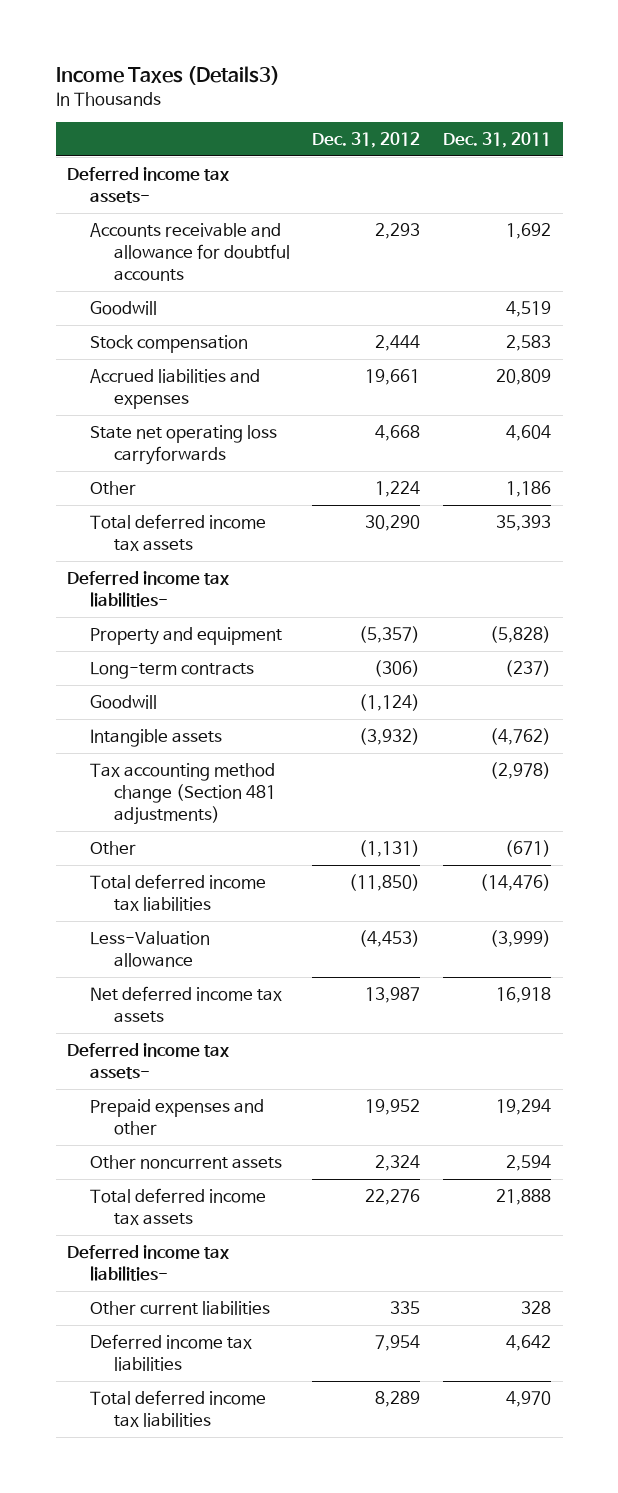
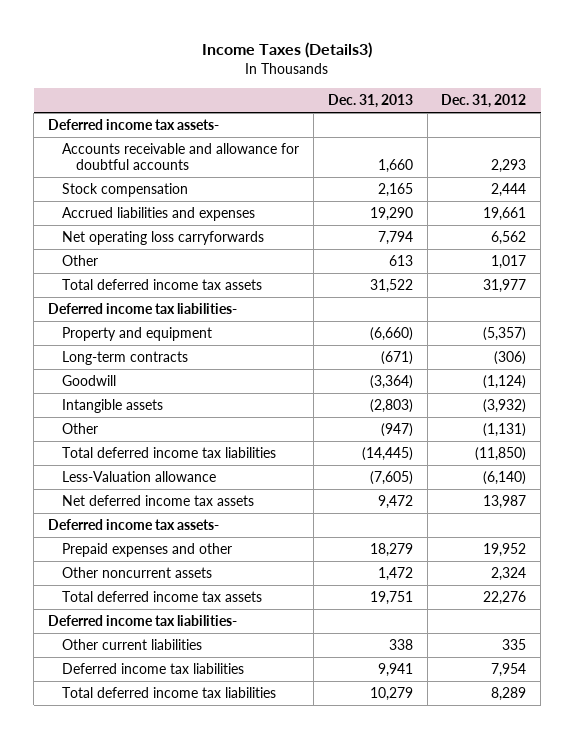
[443,132,552,149] Dec. 31, 2011 -> none
none -> [327,93,413,108] Dec. 31, 2013
[90,301,158,316] Goodwill -> none
[90,425,278,466] State net operating loss carryforwards -> [62,231,265,246] Net operating loss carryforwards
[375,425,421,442] 4,668 -> [491,231,527,246] 6,562
[375,481,421,498] 1,224 -> [491,255,527,270] 1,017
[365,515,421,532] 30,290 -> [483,279,527,294] 31,977
[90,763,276,826] Tax accounting method change (Section 481 adjustments) -> none
[359,930,421,948] (4,453) -> [483,471,527,486] (6,140)

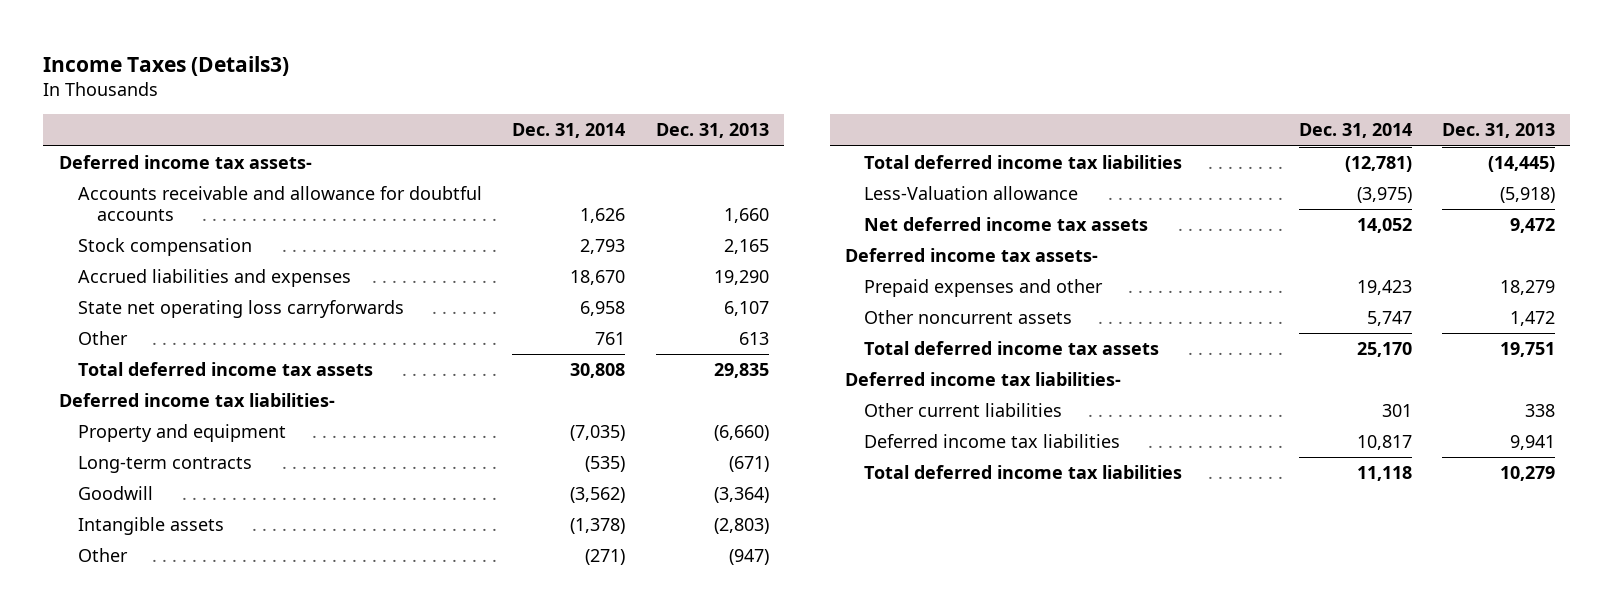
[441,93,527,108] Dec. 31, 2012 -> none
none -> [512,123,626,139] Dec. 31, 2014
[62,231,265,246] Net operating loss carryforwards -> [77,300,404,319] State net operating loss carryforwards
[377,231,413,246] 7,794 -> [723,301,769,317] 6,107
[369,279,413,294] 31,522 -> [713,363,769,379] 29,835
[369,471,413,486] (7,605) -> [1500,187,1556,204] (5,918)

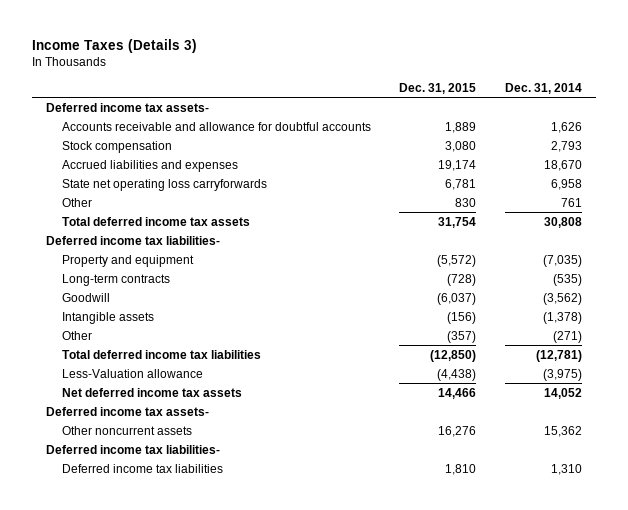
[43,55,290,76] Income Taxes (Details3) -> [31,39,197,54] Income Taxes (Details 3)
[655,123,769,139] Dec. 31, 2013 -> none
none -> [399,82,477,94] Dec. 31, 2015
[864,279,1104,298] Prepaid expenses and other -> none
[864,341,1160,356] Total deferred income tax assets -> none
[1366,311,1412,327] 5,747 -> [543,425,582,437] 15,362
[864,403,1063,418] Other current liabilities -> none
[864,465,1183,480] Total deferred income tax liabilities -> none
[1356,435,1412,451] 10,817 -> [550,463,582,475] 1,310

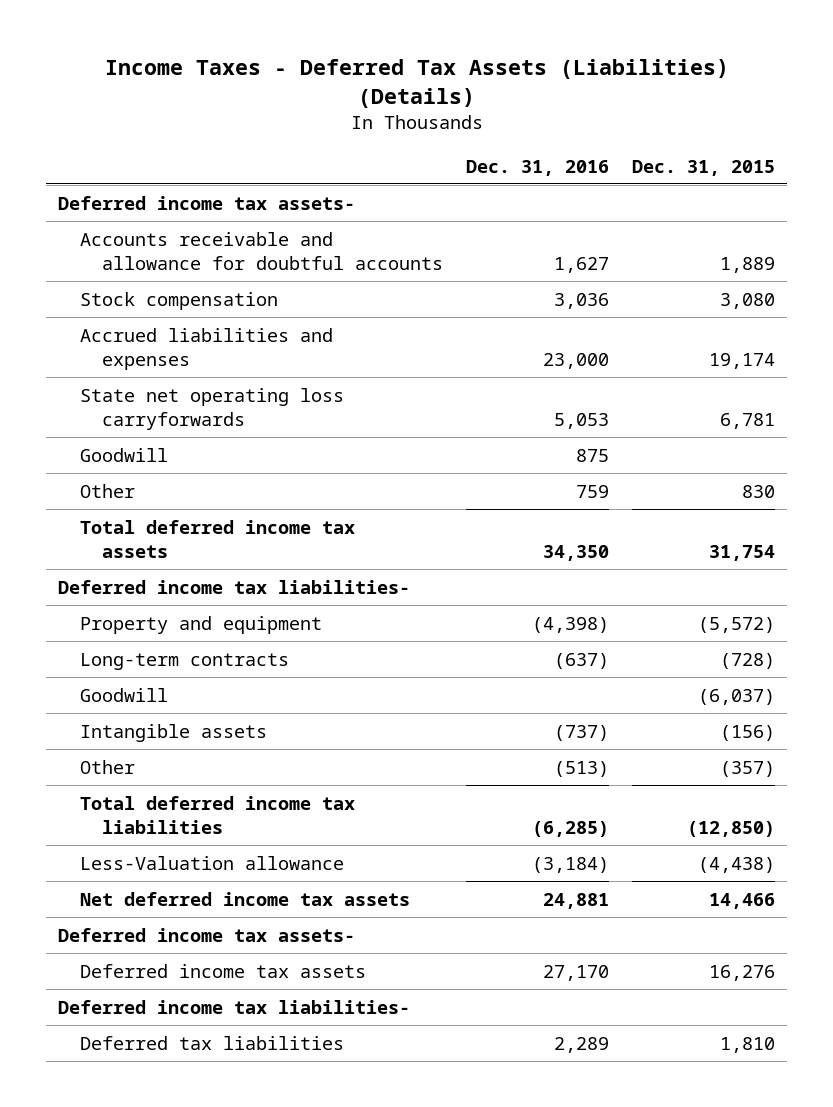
[31,39,197,54] Income Taxes (Details 3) -> [104,59,729,108] Income Taxes - Deferred Tax Assets (Liabilities) (Details)
[504,82,582,94] Dec. 31, 2014 -> none
none -> [466,159,610,176] Dec. 31, 2016
none -> [79,447,168,462] Goodwill
[62,425,193,435] Other noncurrent assets -> [79,963,366,978] Deferred income tax assets
[62,463,224,473] Deferred income tax liabilities -> [79,1035,344,1050] Deferred tax liabilities

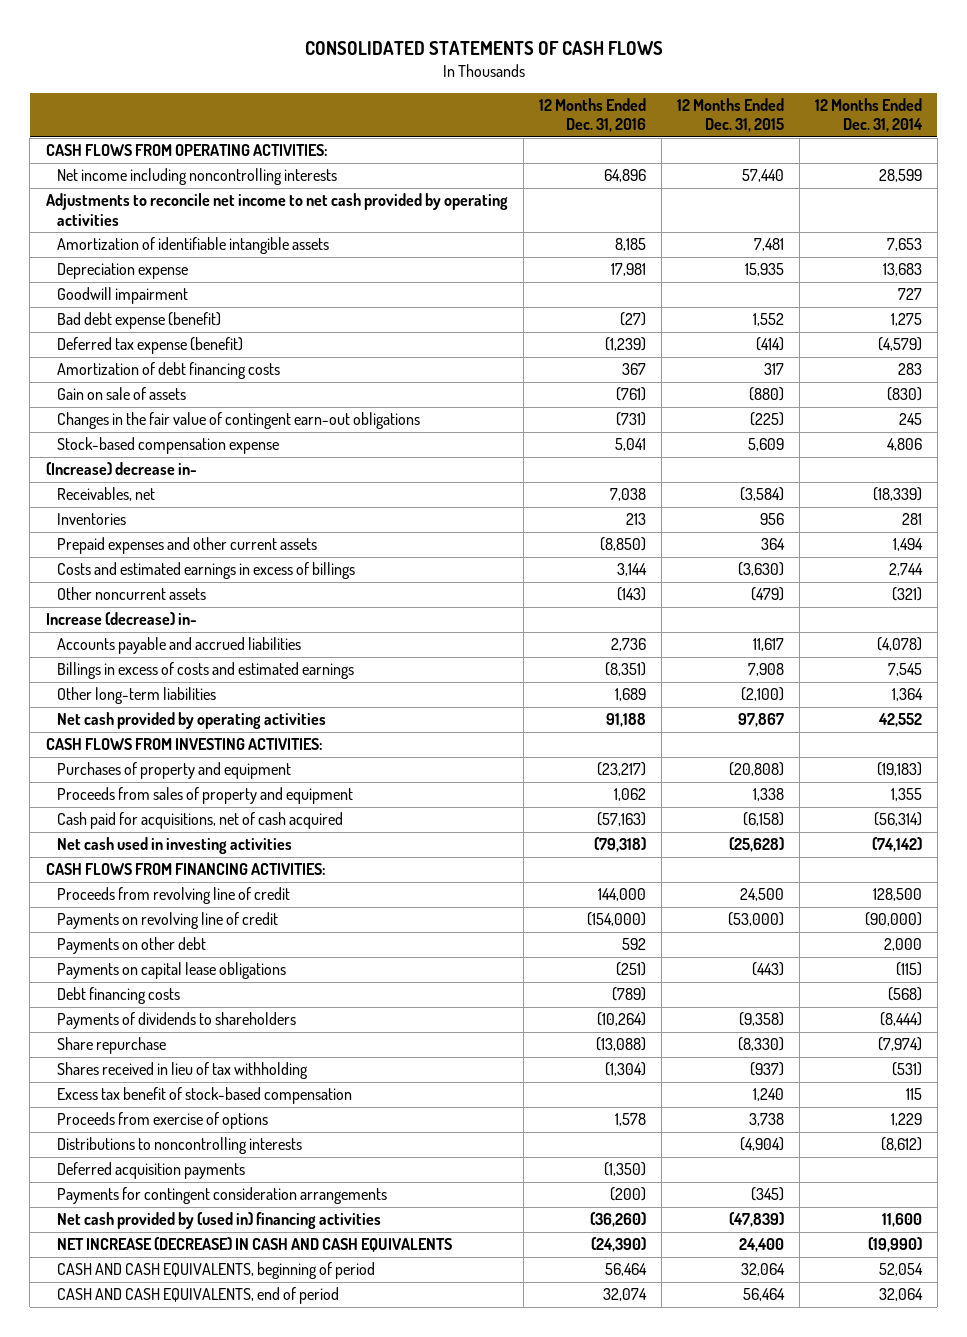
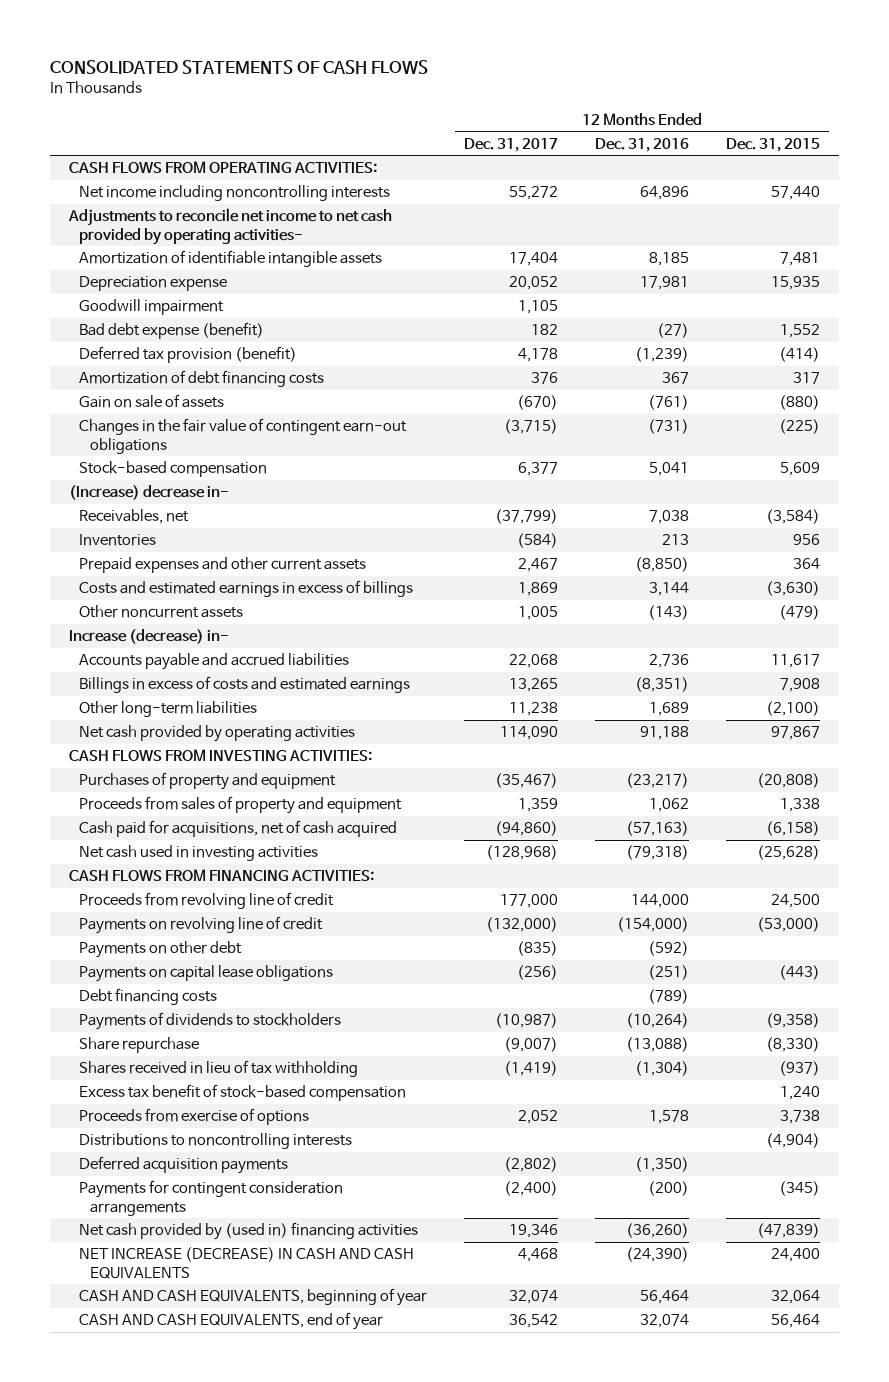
[814,97,923,133] 12 Months Ended Dec. 31, 2014 -> none
none -> [464,137,559,152] Dec. 31, 2017
[45,193,508,226] Adjustments to reconcile net income to net cash provided by operating activities -> [67,208,392,245] Adjustments to reconcile net income to net cash provided by operating activities-
[57,337,244,355] Deferred tax expense (benefit) -> [79,346,298,364] Deferred tax provision (benefit)
[57,437,280,455] Stock-based compensation expense -> [79,461,268,478] Stock-based compensation
[621,938,646,951] 592 -> [648,941,690,957] (592)
[57,1012,297,1030] Payments of dividends to shareholders -> [79,1012,342,1031] Payments of dividends to stockholders
[57,1262,376,1280] CASH AND CASH EQUIVALENTS, beginning of period -> [79,1288,428,1307] CASH AND CASH EQUIVALENTS, beginning of year
[57,1287,340,1305] CASH AND CASH EQUIVALENTS, end of period -> [79,1312,384,1331] CASH AND CASH EQUIVALENTS, end of year

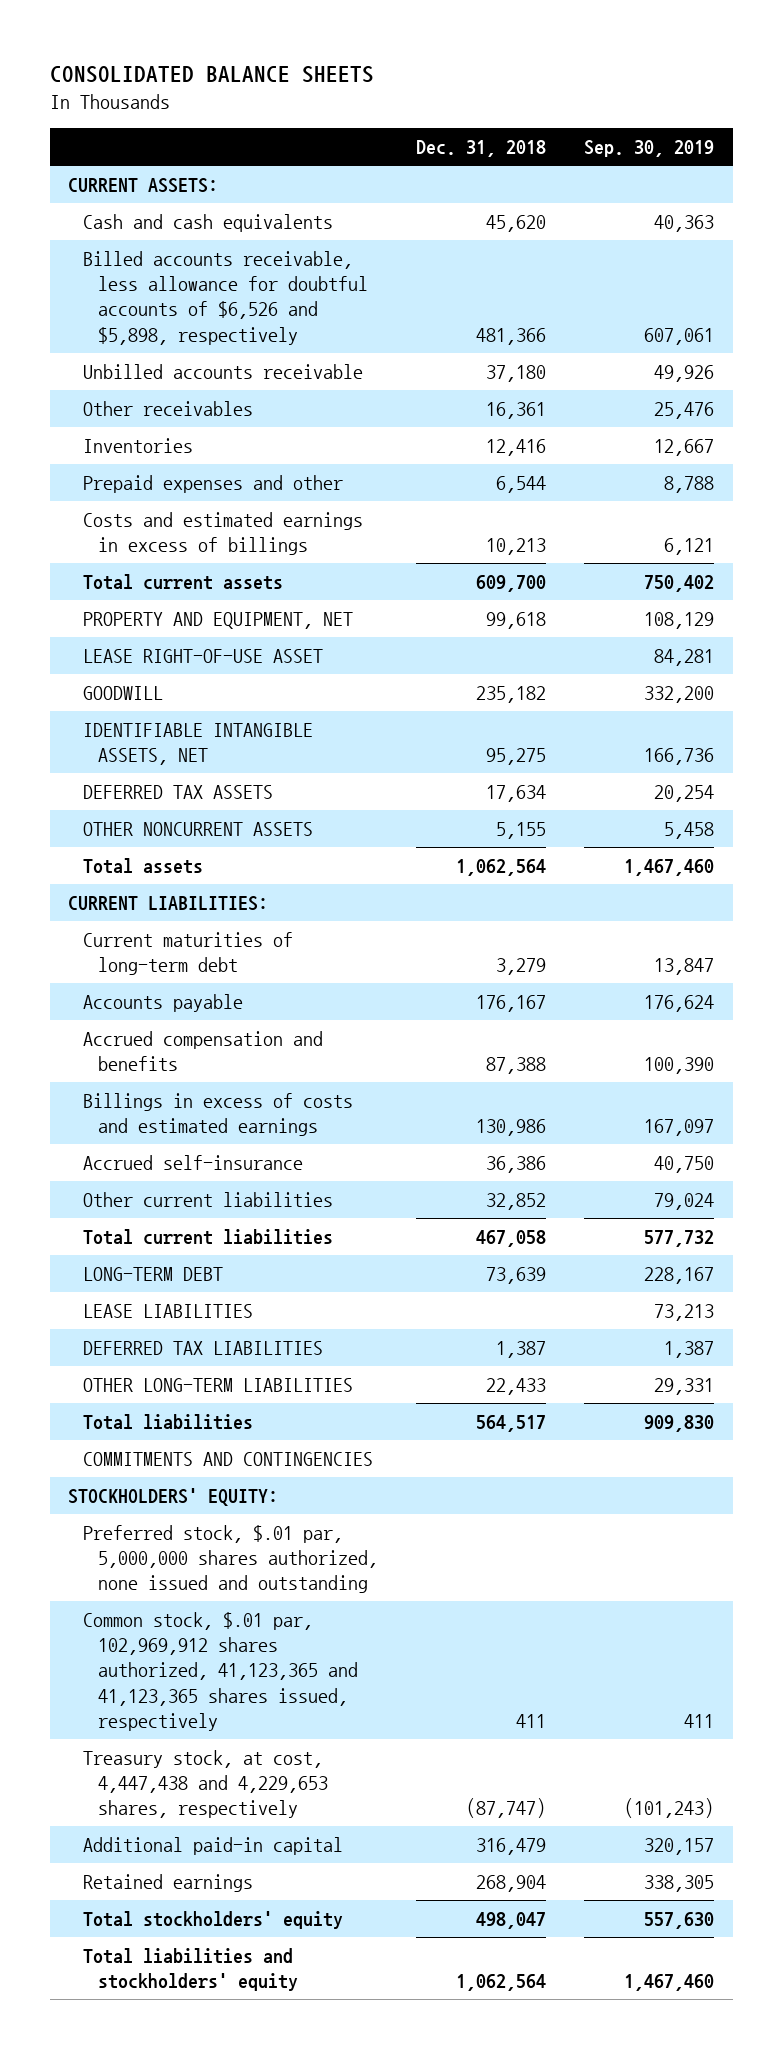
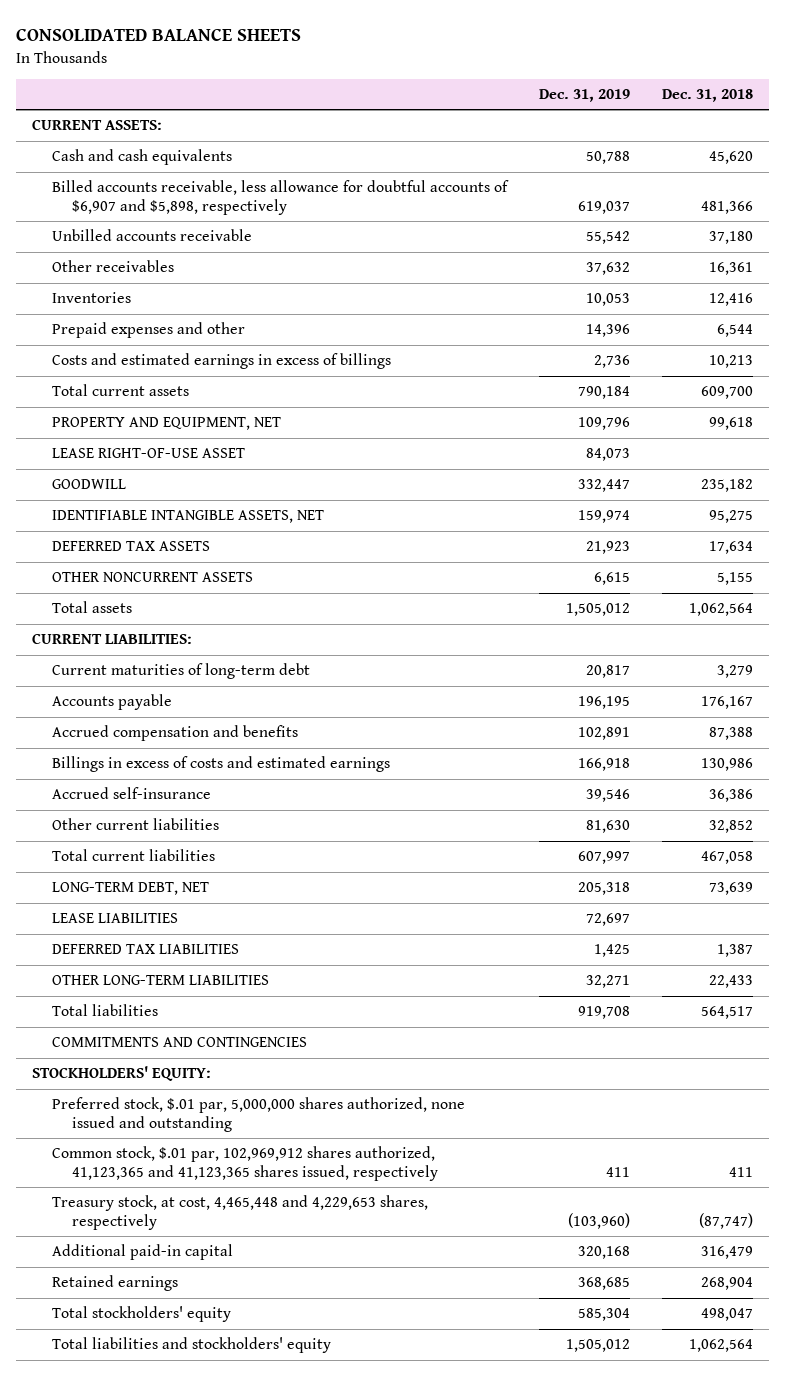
[584,140,715,158] Sep. 30, 2019 -> none
none -> [538,88,630,102] Dec. 31, 2019
[83,250,369,345] Billed accounts receivable, less allowance for doubtful accounts of $6,526 and $5,898, respectively -> [52,180,510,215] Billed accounts receivable, less allowance for doubtful accounts of $6,907 and $5,898, respectively
[83,1266,224,1281] LONG-TERM DEBT -> [52,882,210,896] LONG-TERM DEBT, NET
[83,1749,329,1819] Treasury stock, at cost, 4,447,438 and 4,229,653 shares, respectively -> [52,1195,429,1230] Treasury stock, at cost, 4,465,448 and 4,229,653 shares, respectively

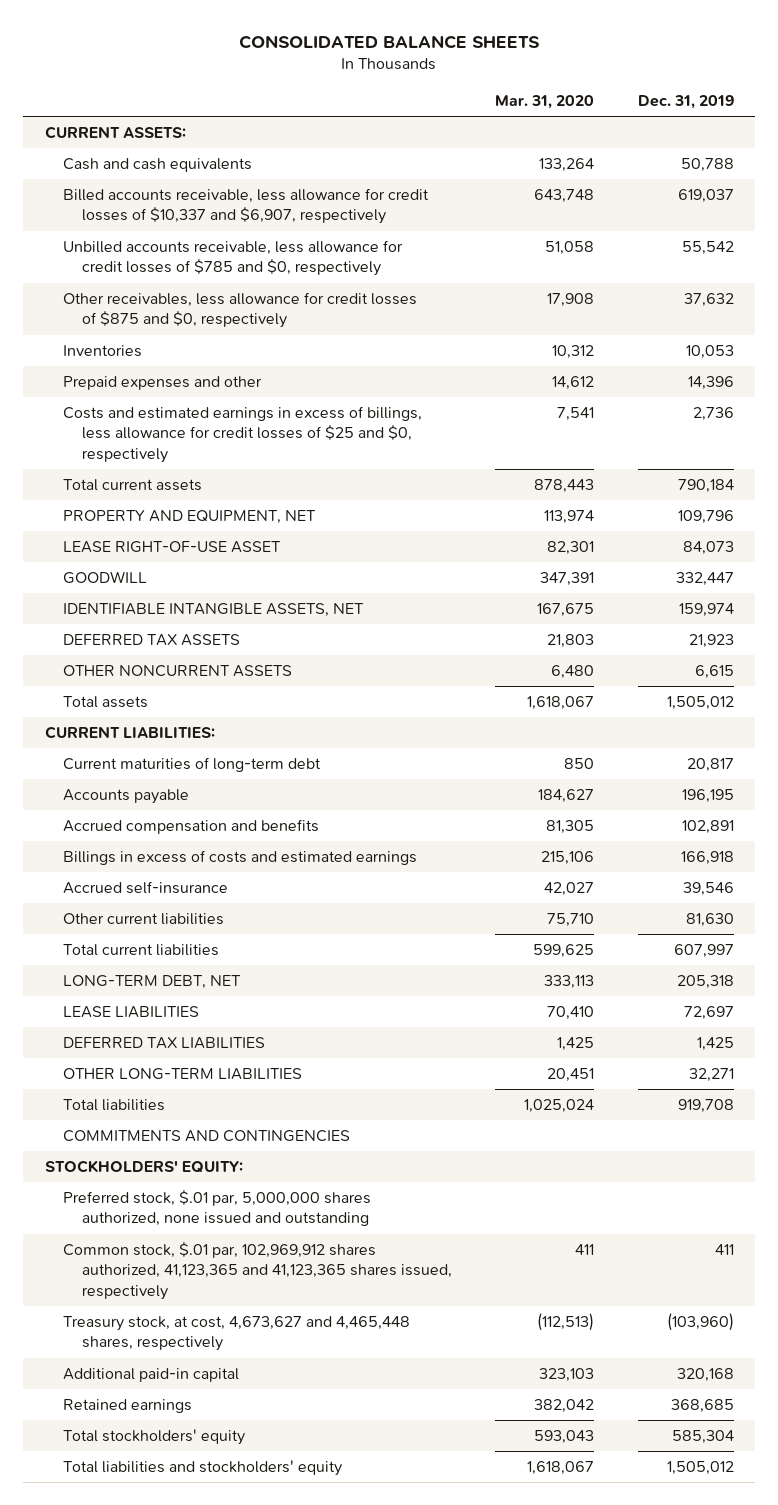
[661,88,753,102] Dec. 31, 2018 -> none
none -> [495,94,595,109] Mar. 31, 2020
[52,180,510,215] Billed accounts receivable, less allowance for doubtful accounts of $6,907 and $5,898, respectively -> [63,188,430,225] Billed accounts receivable, less allowance for credit losses of $10,337 and $6,907, respectively
[52,229,253,242] Unbilled accounts receivable -> [63,240,404,277] Unbilled accounts receivable, less allowance for credit losses of $785 and $0, respectively
[52,260,175,273] Other receivables -> [63,292,418,329] Other receivables, less allowance for credit losses of $875 and $0, respectively
[52,353,392,370] Costs and estimated earnings in excess of billings -> [63,406,423,463] Costs and estimated earnings in excess of billings, less allowance for credit losses of $25 and $0, respectively
[52,1195,429,1230] Treasury stock, at cost, 4,465,448 and 4,229,653 shares, respectively -> [63,1316,411,1352] Treasury stock, at cost, 4,673,627 and 4,465,448 shares, respectively

